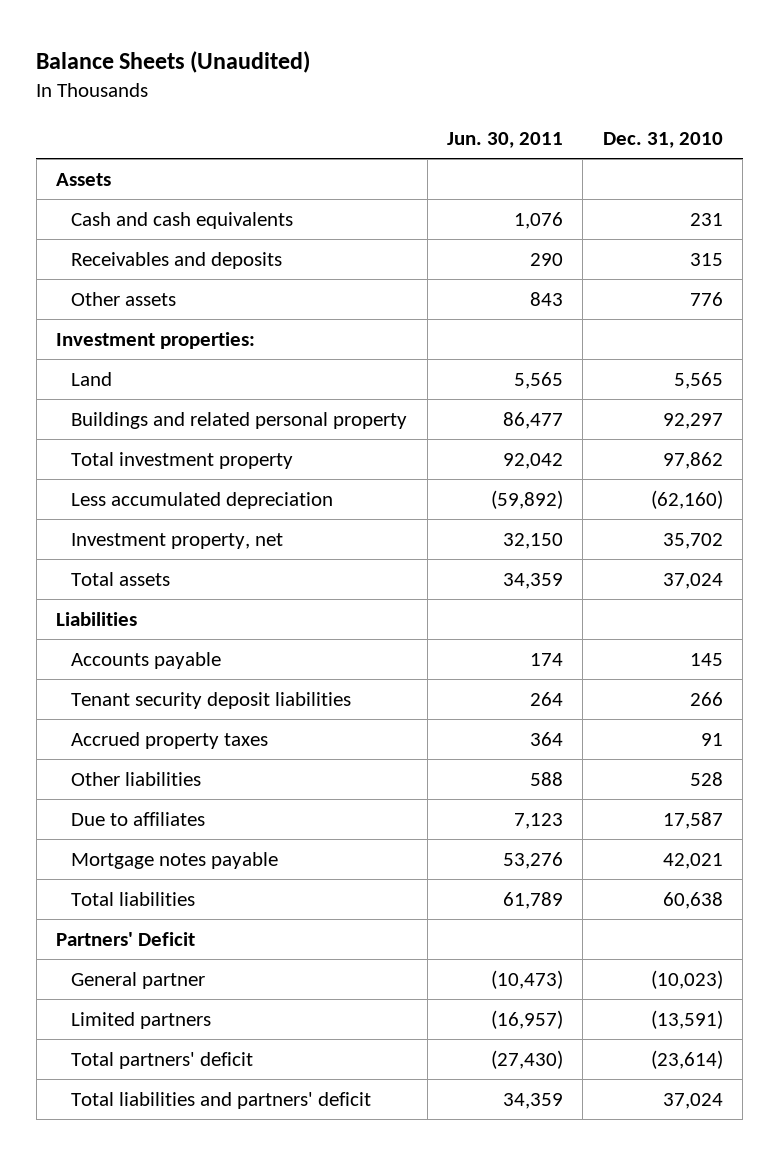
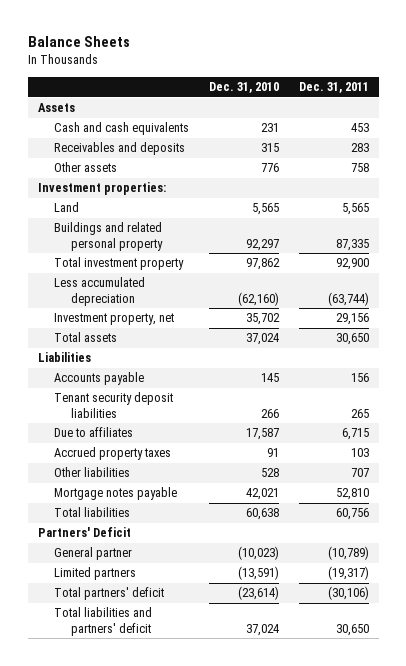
[36,50,311,73] Balance Sheets (Unaudited) -> [27,36,130,48] Balance Sheets
[446,131,563,148] Jun. 30, 2011 -> none
none -> [298,81,369,93] Dec. 31, 2011
[71,811,206,826] Due to affiliates -> [54,427,134,438] Due to affiliates

